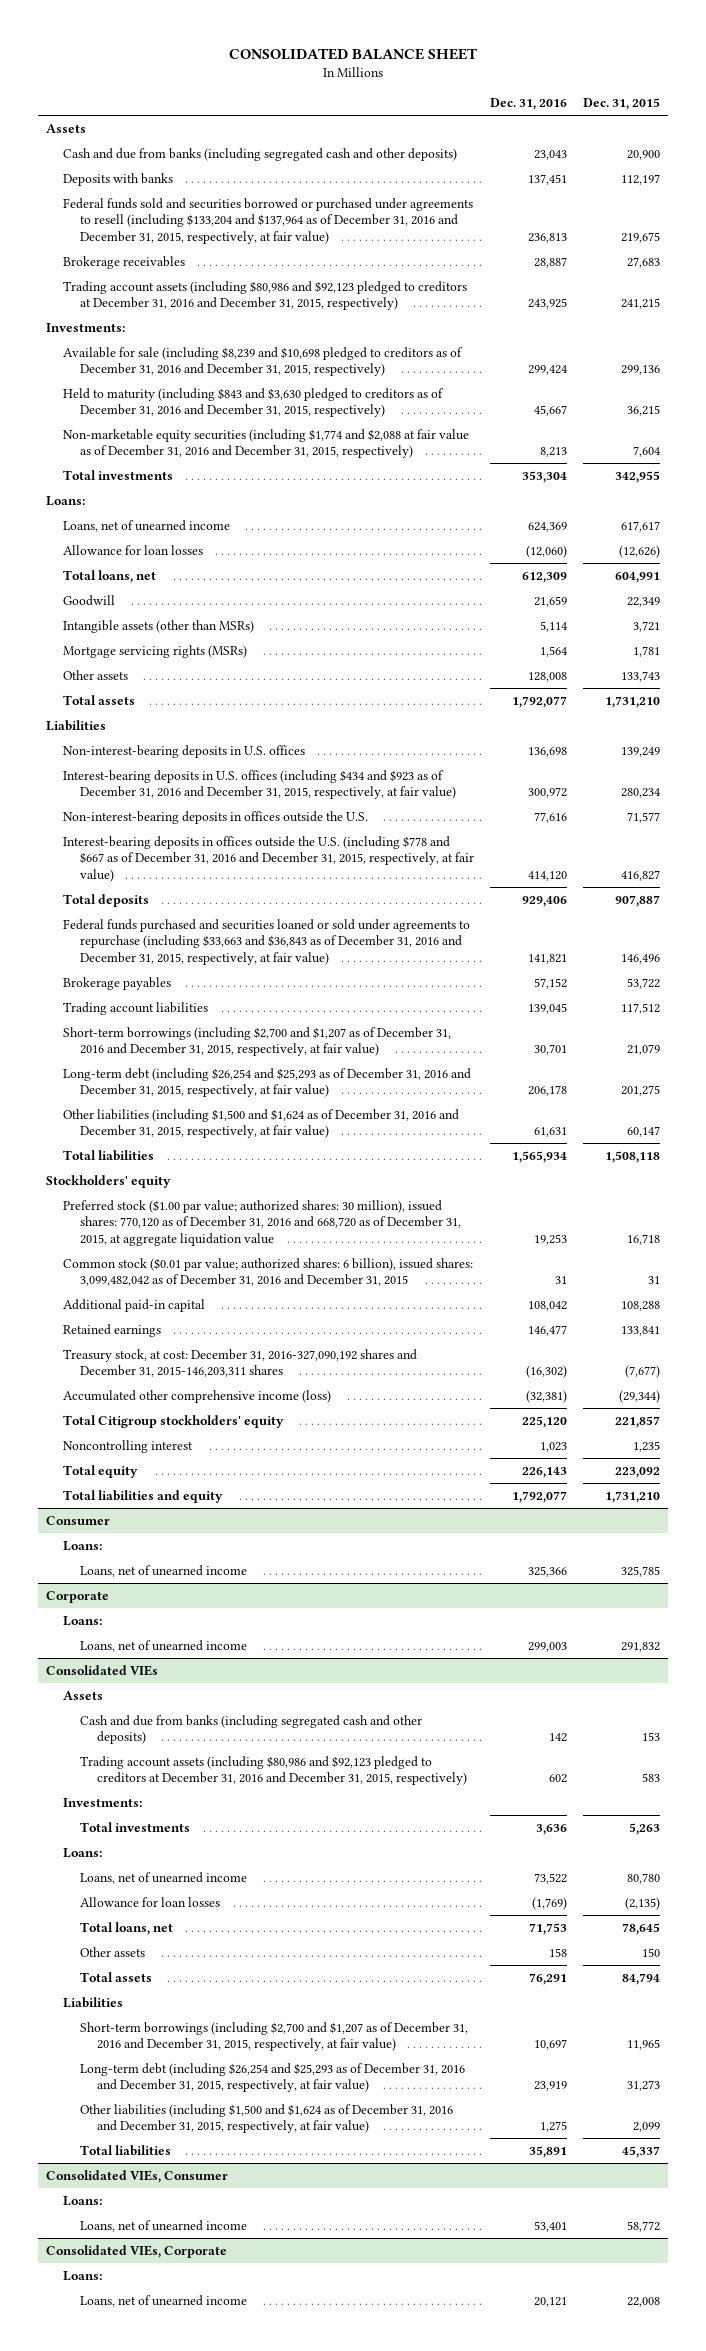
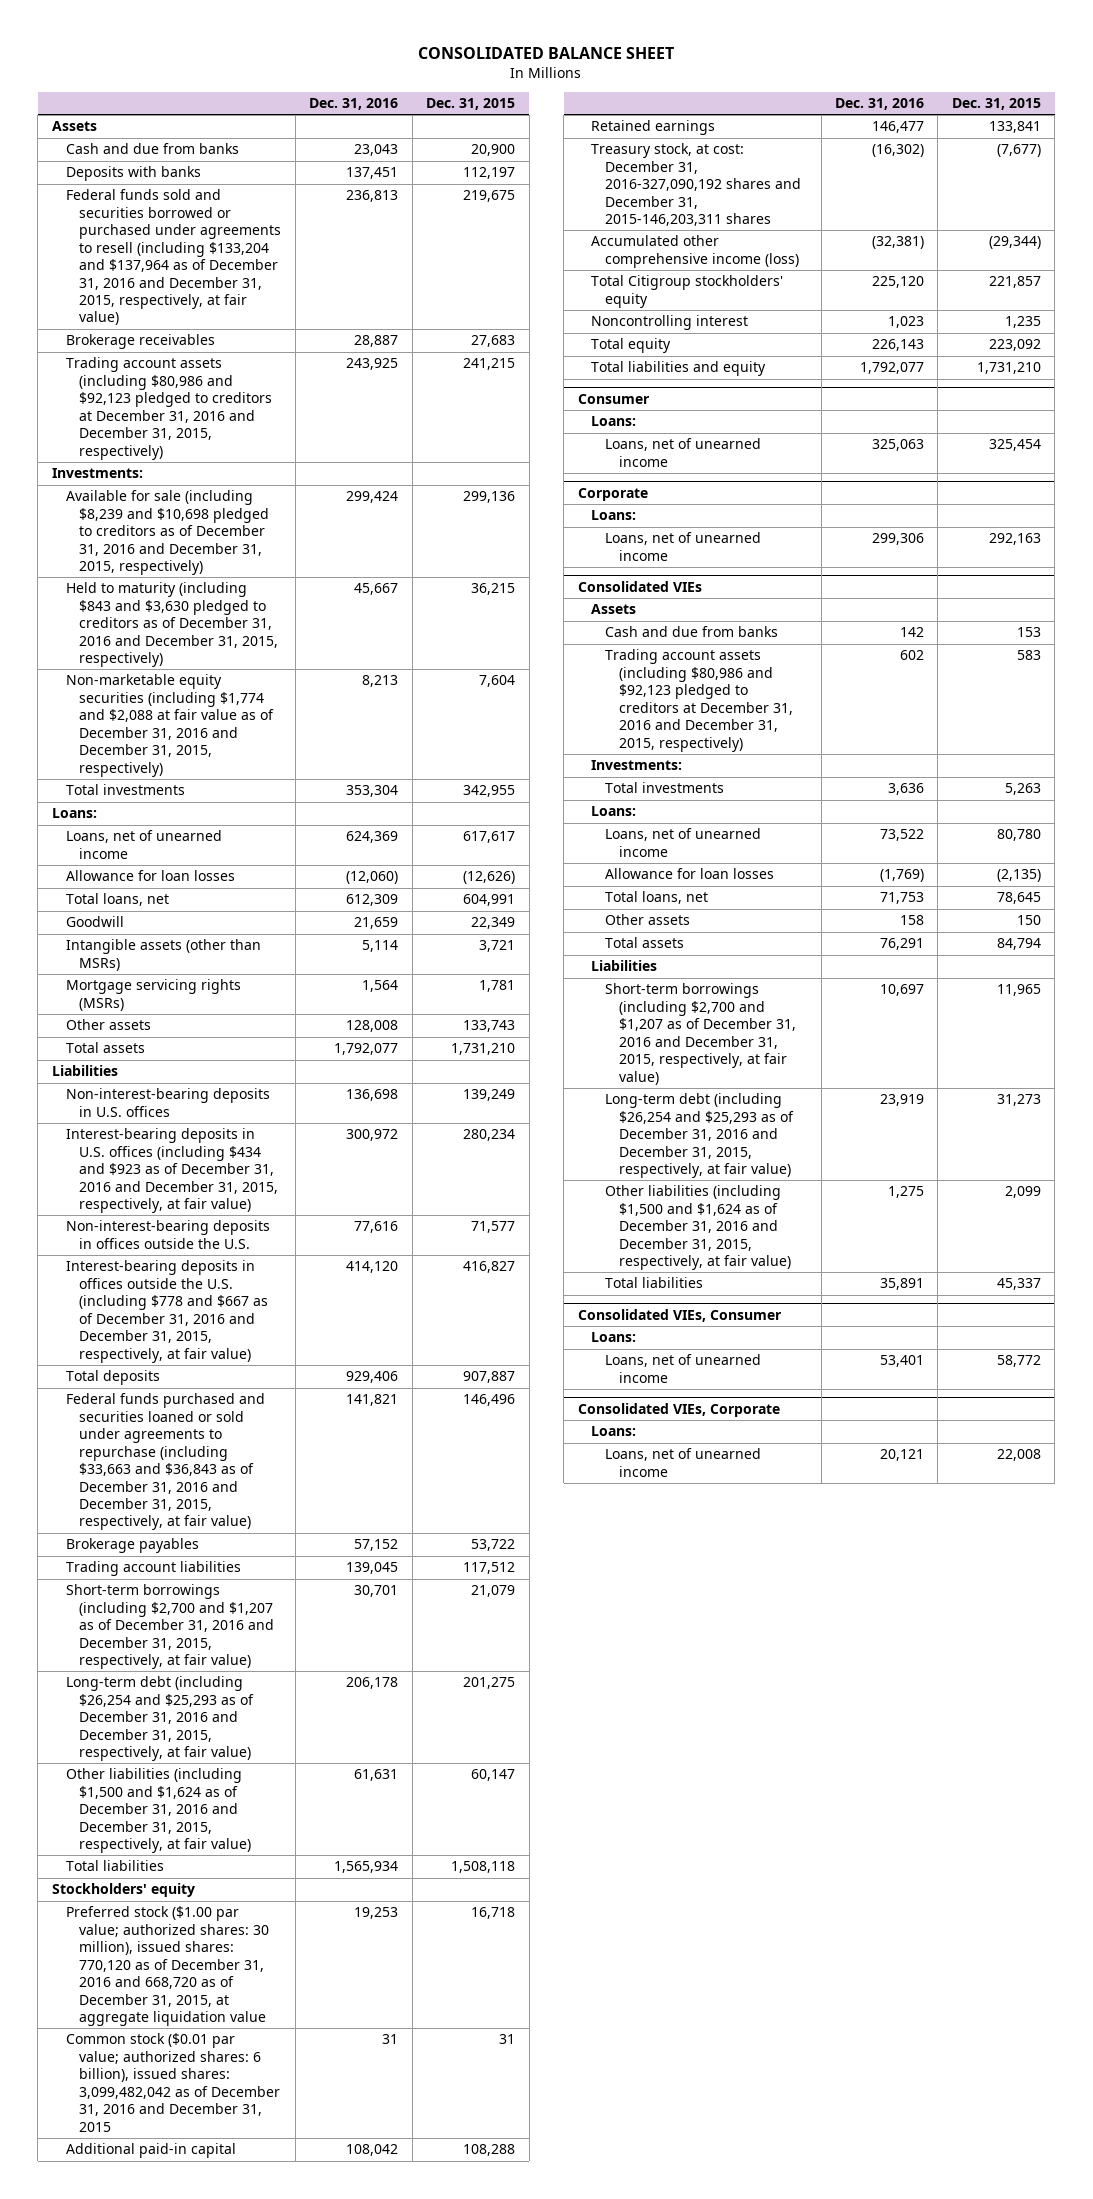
[62,147,457,161] Cash and due from banks (including segregated cash and other deposits) -> [65,143,239,155] Cash and due from banks
[527,1565,567,1577] 325,366 -> [871,439,924,452] 325,063
[621,1565,661,1577] 325,785 -> [988,439,1041,452] 325,454
[527,1641,567,1652] 299,003 -> [871,533,924,546] 299,306
[621,1641,661,1652] 291,832 -> [988,533,1041,546] 292,163
[79,1714,422,1745] Cash and due from banks (including segregated cash and other deposits) -> [605,626,779,638] Cash and due from banks

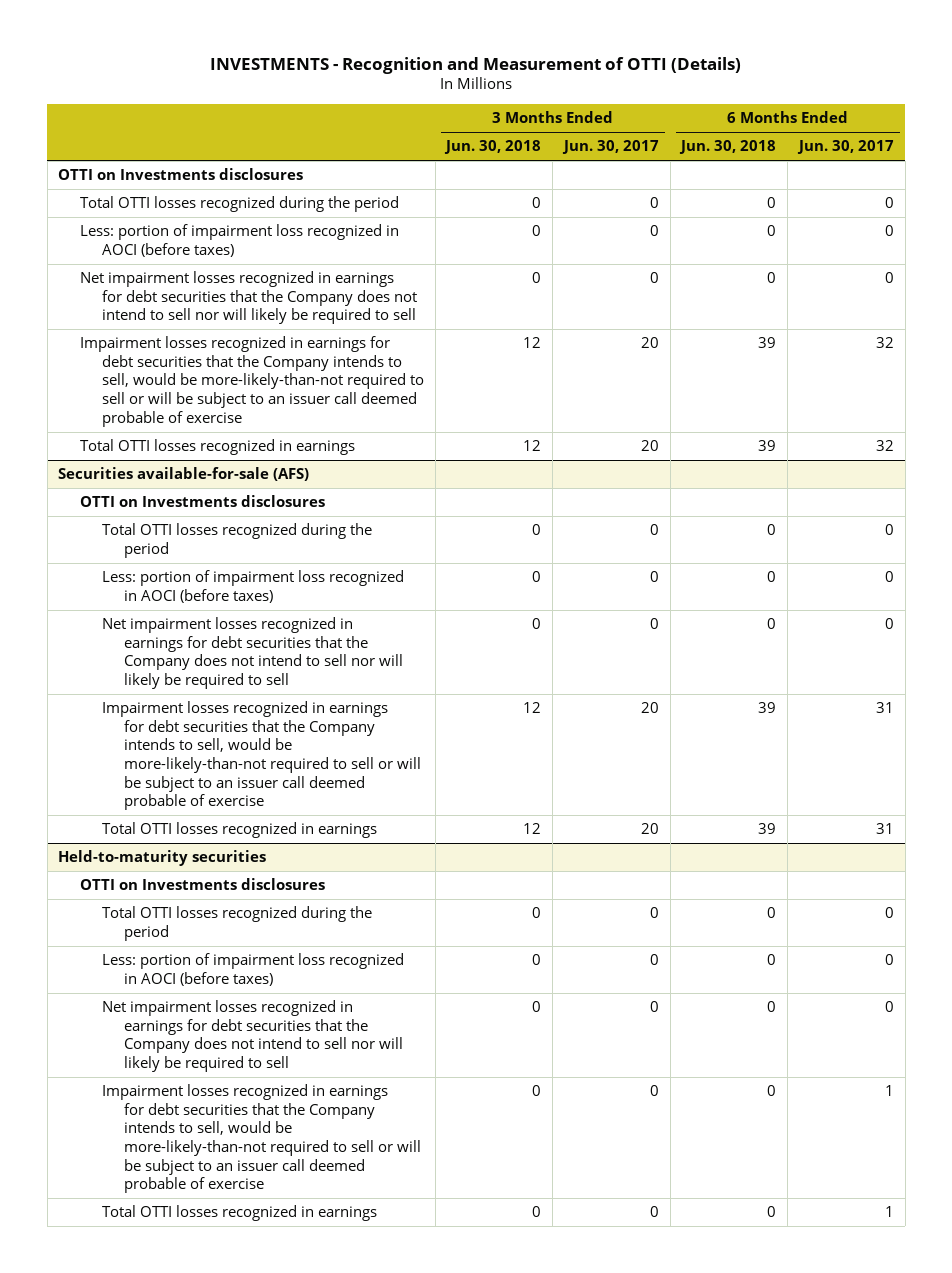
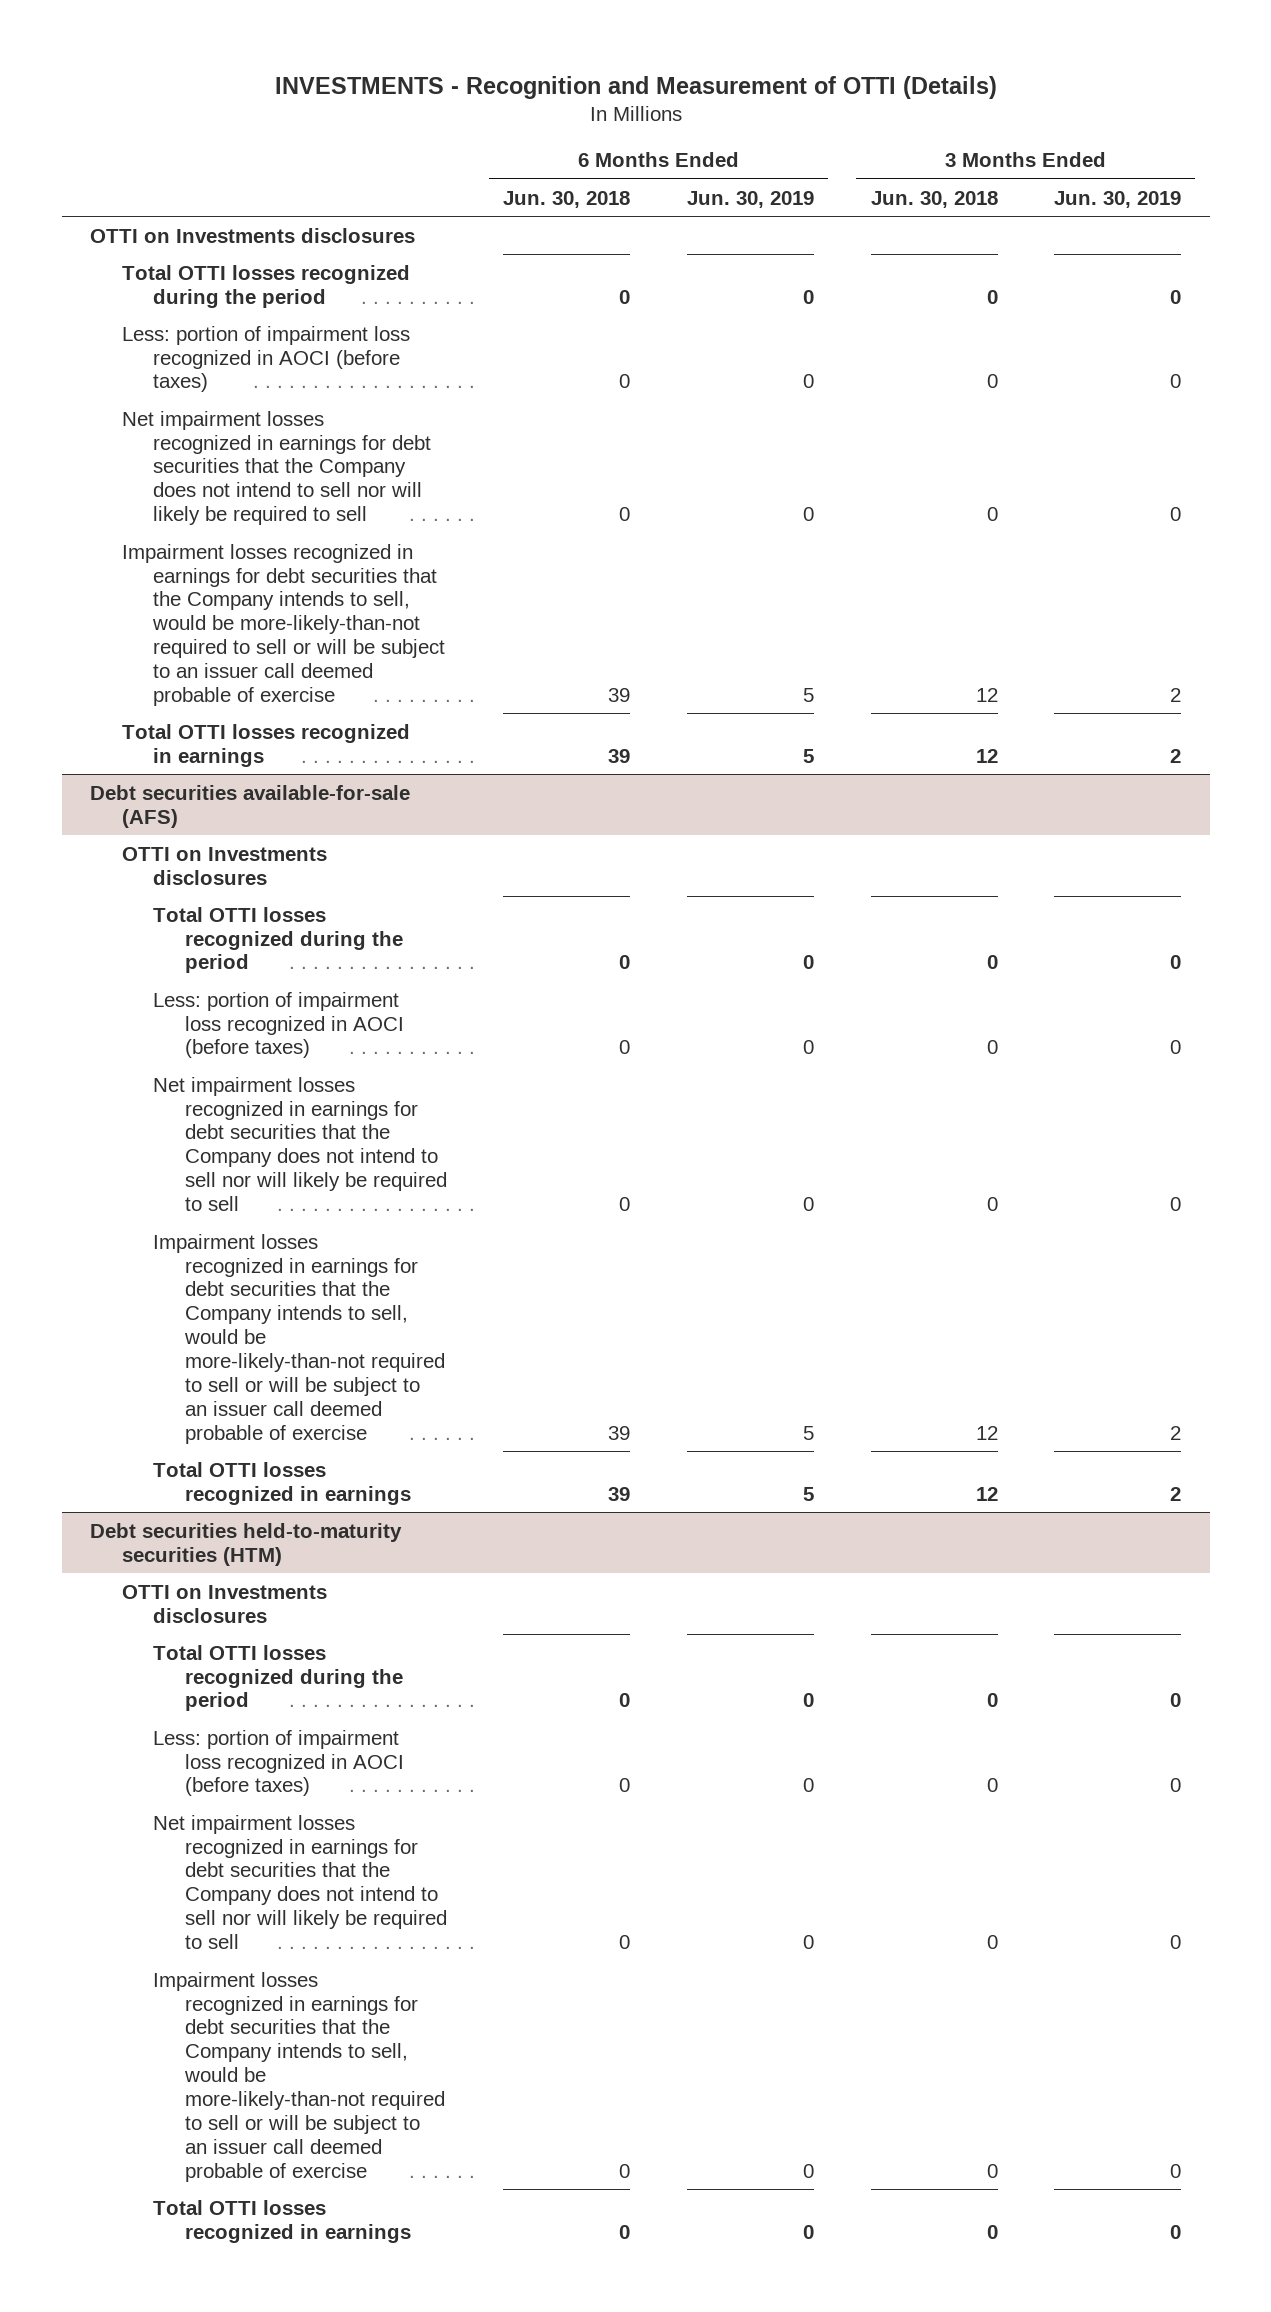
[561,140,659,155] Jun. 30, 2017 -> none
[796,140,894,155] Jun. 30, 2017 -> none
none -> [686,190,814,208] Jun. 30, 2019
none -> [1054,190,1182,208] Jun. 30, 2019
[58,467,310,482] Securities available-for-sale (AFS) -> [90,784,411,828] Debt securities available-for-sale (AFS)
[58,850,267,867] Held-to-maturity securities -> [90,1522,403,1566] Debt securities held-to-maturity securities (HTM)

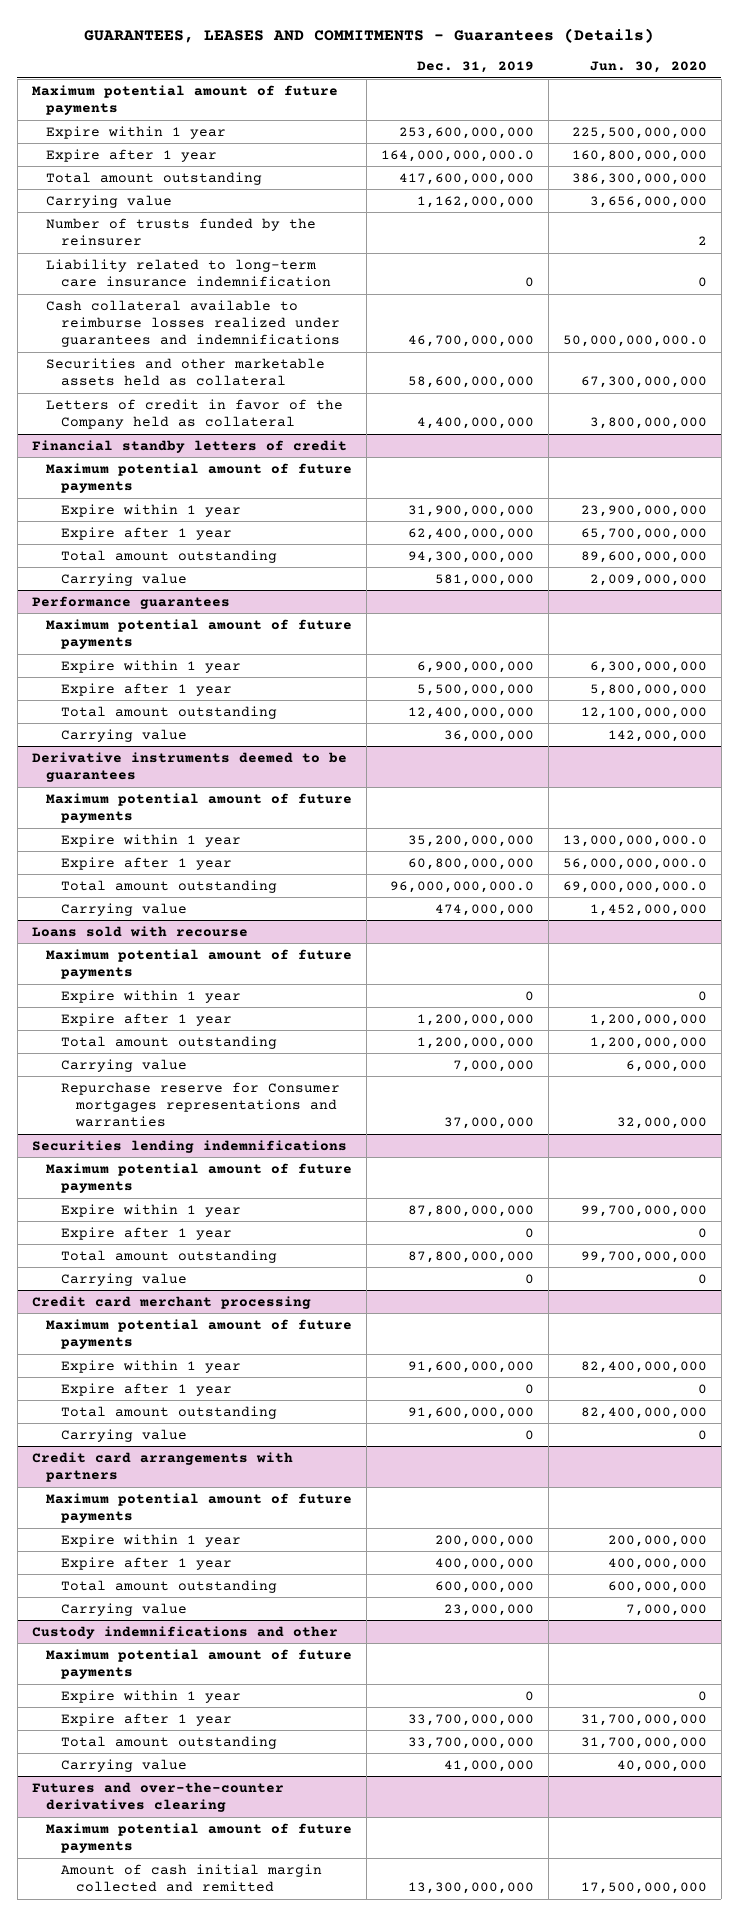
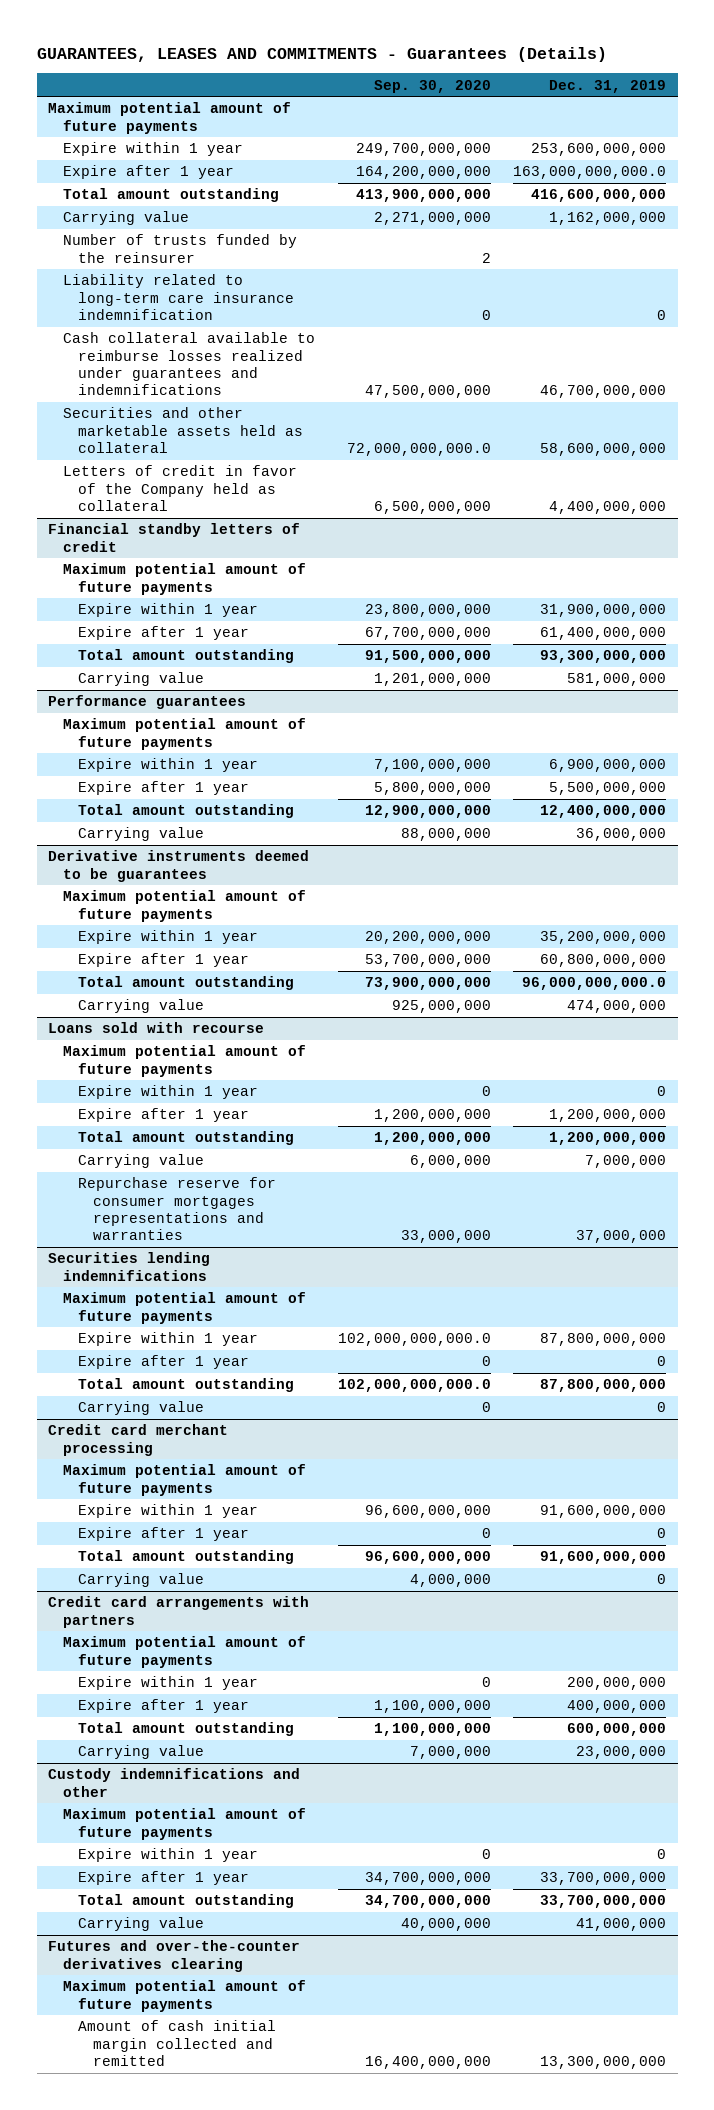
[589,61,707,74] Jun. 30, 2020 -> none
none -> [373,79,491,93] Sep. 30, 2020
[381,149,535,162] 164,000,000,000.0 -> [513,166,667,180] 163,000,000,000.0
[399,172,535,185] 417,600,000,000 -> [531,189,667,203] 416,600,000,000
[408,527,535,540] 62,400,000,000 -> [540,627,667,641] 61,400,000,000
[408,550,535,563] 94,300,000,000 -> [540,650,667,664] 93,300,000,000
[60,1081,340,1128] Repurchase reserve for Consumer mortgages representations and warranties -> [78,1177,277,1241] Repurchase reserve for consumer mortgages representations and warranties

